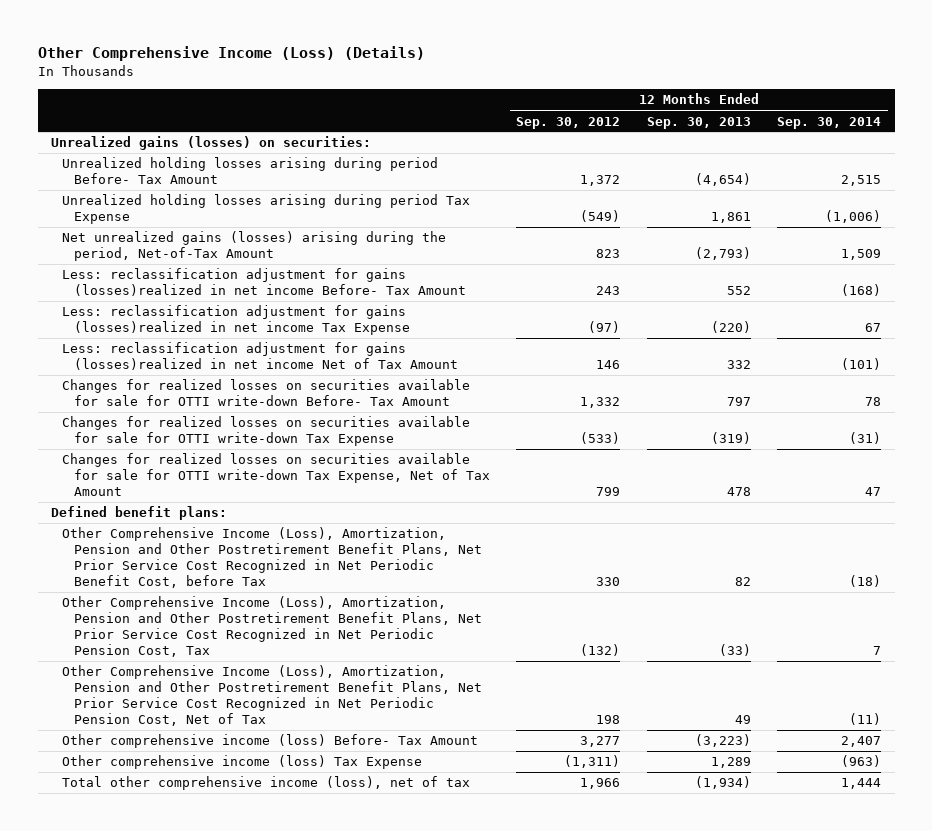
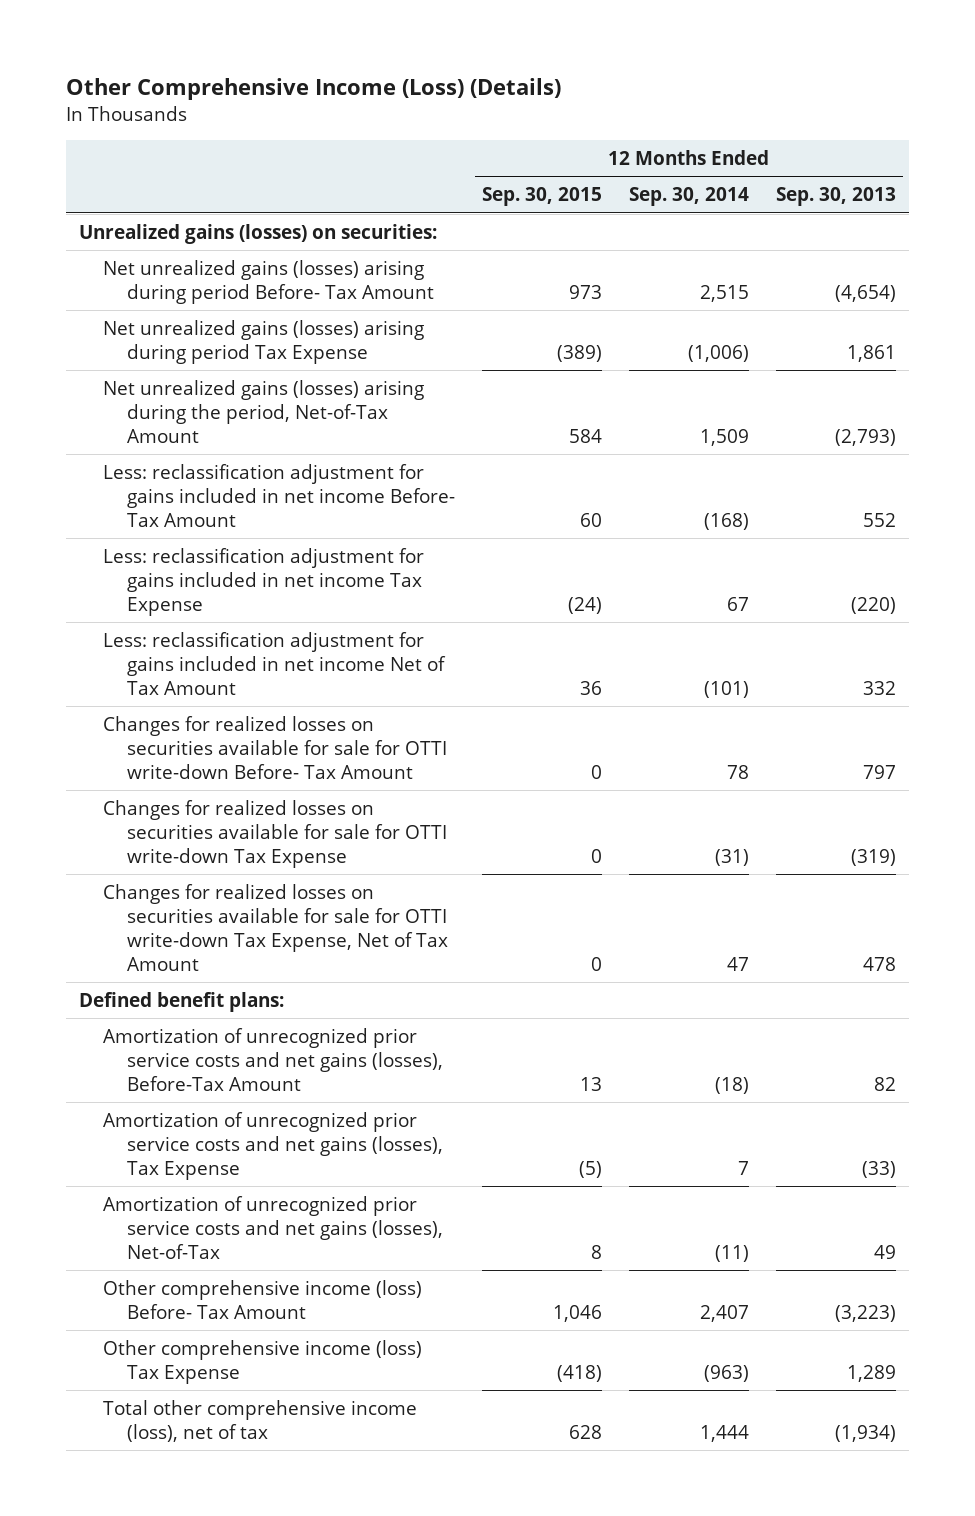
[516,116,621,129] Sep. 30, 2012 -> none
none -> [481,187,602,207] Sep. 30, 2015
[62,157,439,185] Unrealized holding losses arising during period Before- Tax Amount -> [103,259,434,304] Net unrealized gains (losses) arising during period Before- Tax Amount
[62,194,471,225] Unrealized holding losses arising during period Tax Expense -> [103,319,425,364] Net unrealized gains (losses) arising during period Tax Expense
[62,268,466,297] Less: reclassification adjustment for gains (losses)realized in net income Before- Tax Amount -> [103,463,455,527] Less: reclassification adjustment for gains included in net income Before- Tax Amount
[62,305,410,336] Less: reclassification adjustment for gains (losses)realized in net income Tax Expense -> [103,547,425,616] Less: reclassification adjustment for gains included in net income Tax Expense
[62,342,458,371] Less: reclassification adjustment for gains (losses)realized in net income Net of Tax Amount -> [103,631,446,695] Less: reclassification adjustment for gains included in net income Net of Tax Amount
[62,527,482,589] Other Comprehensive Income (Loss), Amortization, Pension and Other Postretirement Benefit Plans, Net Prior Service Cost Recognized in Net Periodic Benefit Cost, before Tax -> [103,1027,443,1091] Amortization of unrecognized prior service costs and net gains (losses), Before-Tax Amount
[62,596,482,658] Other Comprehensive Income (Loss), Amortization, Pension and Other Postretirement Benefit Plans, Net Prior Service Cost Recognized in Net Periodic Pension Cost, Tax -> [103,1111,443,1180] Amortization of unrecognized prior service costs and net gains (losses), Tax Expense
[62,665,482,727] Other Comprehensive Income (Loss), Amortization, Pension and Other Postretirement Benefit Plans, Net Prior Service Cost Recognized in Net Periodic Pension Cost, Net of Tax -> [103,1195,443,1259] Amortization of unrecognized prior service costs and net gains (losses), Net-of-Tax

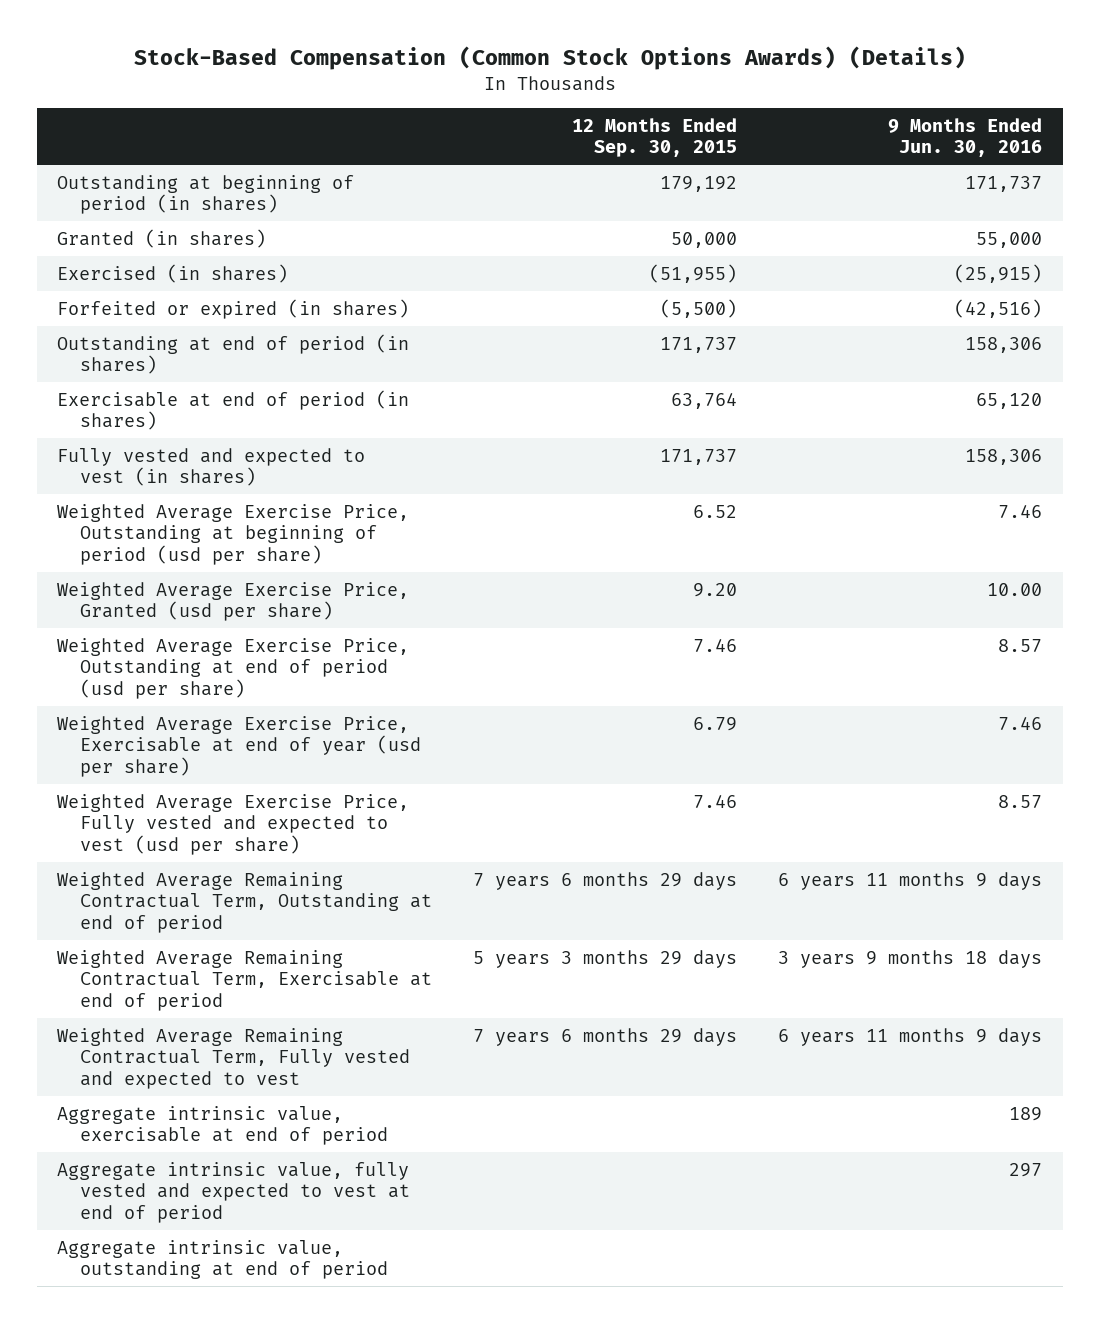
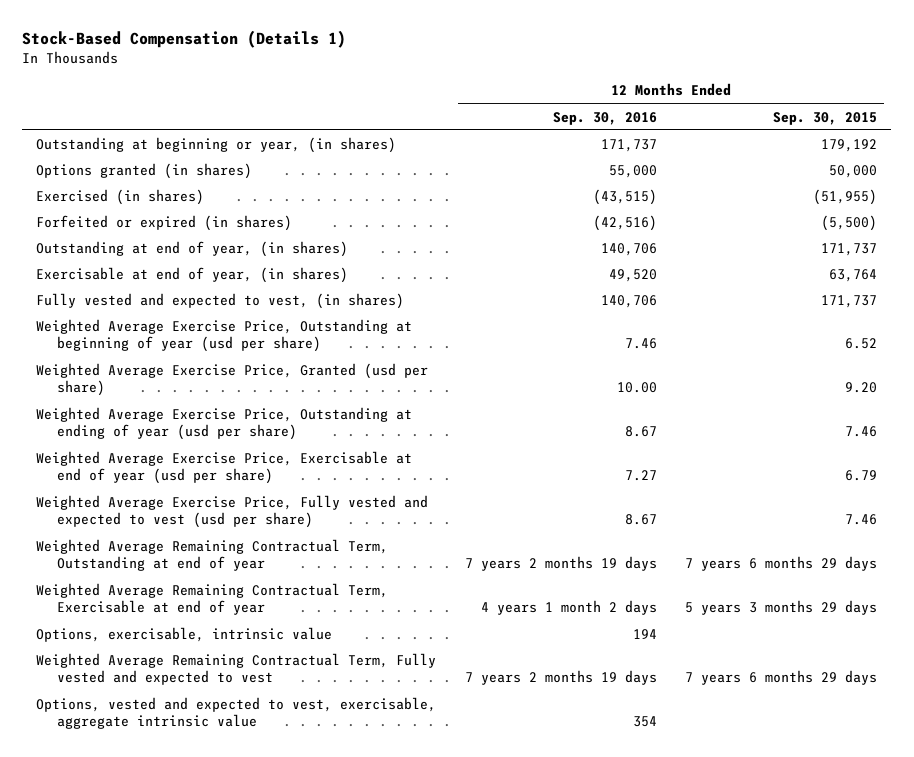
[133,46,966,71] Stock-Based Compensation (Common Stock Options Awards) (Details) -> [22,30,347,49] Stock-Based Compensation (Details 1)
[887,117,1042,158] 9 Months Ended Jun. 30, 2016 -> none
none -> [552,111,657,125] Sep. 30, 2016
[57,174,355,215] Outstanding at beginning of period (in shares) -> [36,137,397,154] Outstanding at beginning or year, (in shares)
[57,228,267,248] Granted (in shares) -> [36,163,253,180] Options granted (in shares)
[57,333,410,375] Outstanding at end of period (in shares) -> [36,241,349,258] Outstanding at end of year, (in shares)
[57,389,410,431] Exercisable at end of period (in shares) -> [36,267,349,284] Exercisable at end of year, (in shares)
[57,447,366,487] Fully vested and expected to vest (in shares) -> [36,293,405,310] Fully vested and expected to vest, (in shares)
[57,503,410,565] Weighted Average Exercise Price, Outstanding at beginning of period (usd per share) -> [36,319,413,353] Weighted Average Exercise Price, Outstanding at beginning of year (usd per share)
[57,637,410,699] Weighted Average Exercise Price, Outstanding at end of period (usd per share) -> [36,407,413,441] Weighted Average Exercise Price, Outstanding at ending of year (usd per share)
[57,871,432,933] Weighted Average Remaining Contractual Term, Outstanding at end of period -> [36,539,389,572] Weighted Average Remaining Contractual Term, Outstanding at end of year
[57,949,432,1011] Weighted Average Remaining Contractual Term, Exercisable at end of period -> [36,583,389,616] Weighted Average Remaining Contractual Term, Exercisable at end of year
none -> [36,627,333,643] Options, exercisable, intrinsic value
[57,1105,388,1146] Aggregate intrinsic value, exercisable at end of period -> none
[57,1239,388,1280] Aggregate intrinsic value, outstanding at end of period -> none
[57,1161,410,1223] Aggregate intrinsic value, fully vested and expected to vest at end of period -> [36,697,437,730] Options, vested and expected to vest, exercisable, aggregate intrinsic value

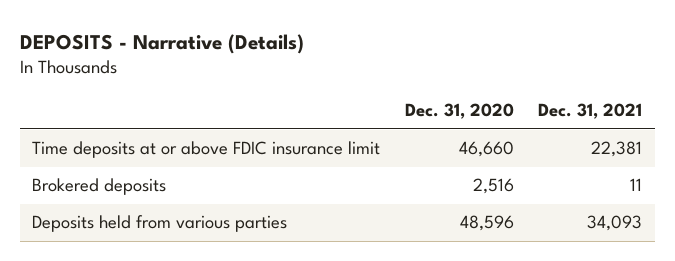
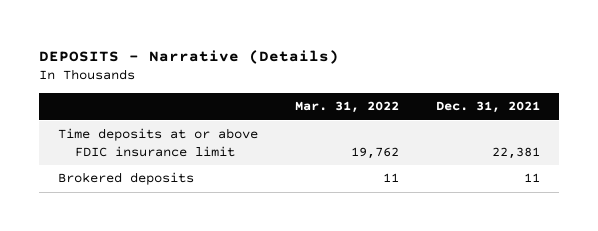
[404,103,514,120] Dec. 31, 2020 -> none
none -> [295,101,400,114] Mar. 31, 2022
[32,215,288,233] Deposits held from various parties -> none

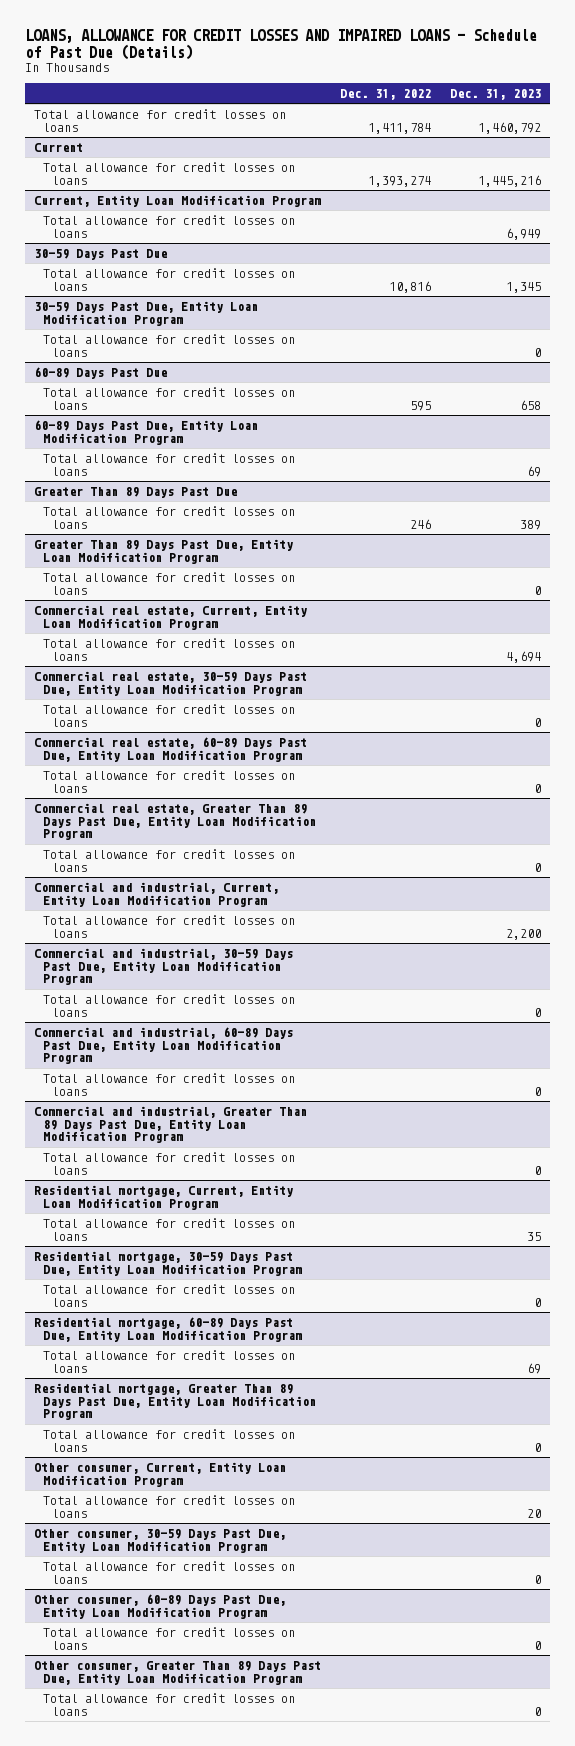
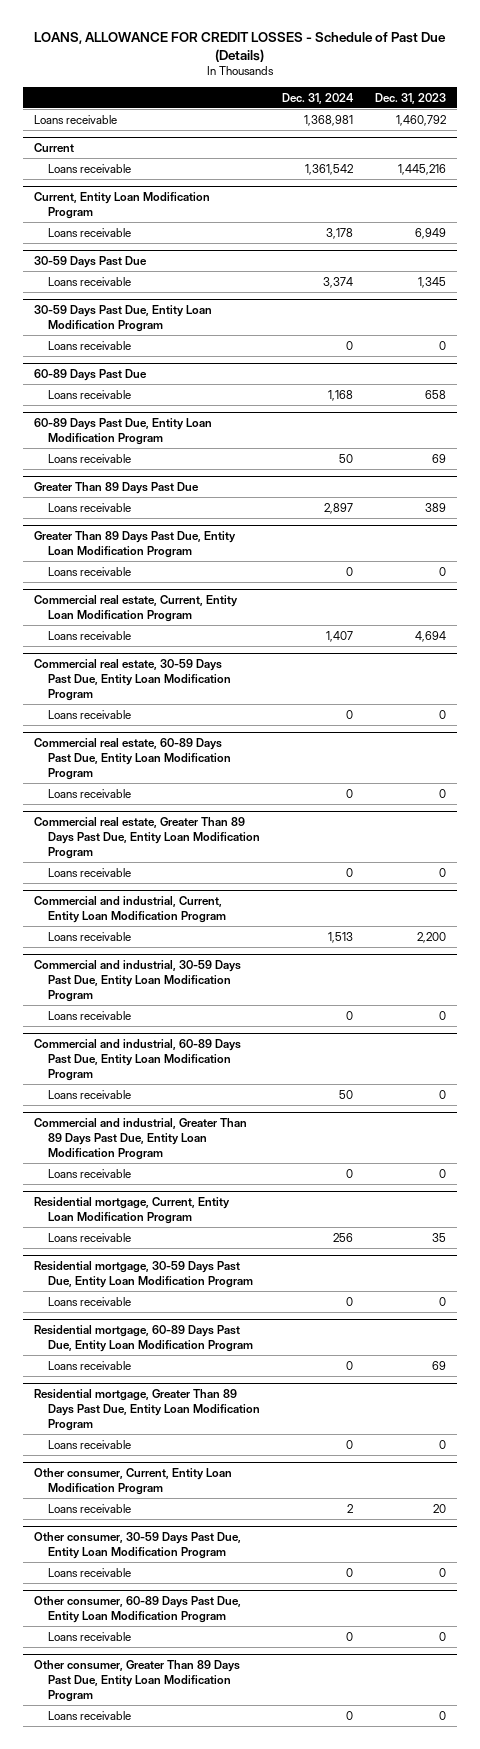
[24,29,537,60] LOANS, ALLOWANCE FOR CREDIT LOSSES AND IMPAIRED LOANS - Schedule of Past Due (Details) -> [34,31,447,62] LOANS, ALLOWANCE FOR CREDIT LOSSES - Schedule of Past Due (Details)
[340,89,432,101] Dec. 31, 2022 -> none
none -> [281,92,354,104] Dec. 31, 2024
[34,109,287,132] Total allowance for credit losses on loans -> [34,114,118,124] Loans receivable
[42,162,295,185] Total allowance for credit losses on loans -> [47,163,131,173] Loans receivable
[42,215,295,238] Total allowance for credit losses on loans -> [47,227,131,237] Loans receivable
[42,268,295,291] Total allowance for credit losses on loans -> [47,276,131,286] Loans receivable
[42,334,295,357] Total allowance for credit losses on loans -> [47,340,131,350] Loans receivable
[42,387,295,410] Total allowance for credit losses on loans -> [47,389,131,399] Loans receivable
[42,453,295,476] Total allowance for credit losses on loans -> [47,453,131,463] Loans receivable
[42,506,295,529] Total allowance for credit losses on loans -> [47,502,131,512] Loans receivable
[42,572,295,595] Total allowance for credit losses on loans -> [47,566,131,576] Loans receivable
[42,638,295,661] Total allowance for credit losses on loans -> [47,630,131,640] Loans receivable
[42,704,295,727] Total allowance for credit losses on loans -> [47,709,131,719] Loans receivable
[42,770,295,793] Total allowance for credit losses on loans -> [47,788,131,798] Loans receivable
[42,849,295,872] Total allowance for credit losses on loans -> [47,867,131,877] Loans receivable
[42,915,295,938] Total allowance for credit losses on loans -> [47,931,131,941] Loans receivable
[42,994,295,1017] Total allowance for credit losses on loans -> [47,1010,131,1020] Loans receivable
[42,1073,295,1096] Total allowance for credit losses on loans -> [47,1089,131,1099] Loans receivable
[42,1152,295,1175] Total allowance for credit losses on loans -> [47,1168,131,1178] Loans receivable
[42,1218,295,1241] Total allowance for credit losses on loans -> [47,1232,131,1242] Loans receivable
[42,1284,295,1307] Total allowance for credit losses on loans -> [47,1296,131,1306] Loans receivable
[42,1350,295,1373] Total allowance for credit losses on loans -> [47,1360,131,1370] Loans receivable
[42,1429,295,1452] Total allowance for credit losses on loans -> [47,1439,131,1449] Loans receivable
[42,1495,295,1518] Total allowance for credit losses on loans -> [47,1503,131,1513] Loans receivable
[42,1561,295,1584] Total allowance for credit losses on loans -> [47,1567,131,1577] Loans receivable
[42,1627,295,1650] Total allowance for credit losses on loans -> [47,1631,131,1641] Loans receivable
[42,1693,295,1716] Total allowance for credit losses on loans -> [47,1710,131,1720] Loans receivable

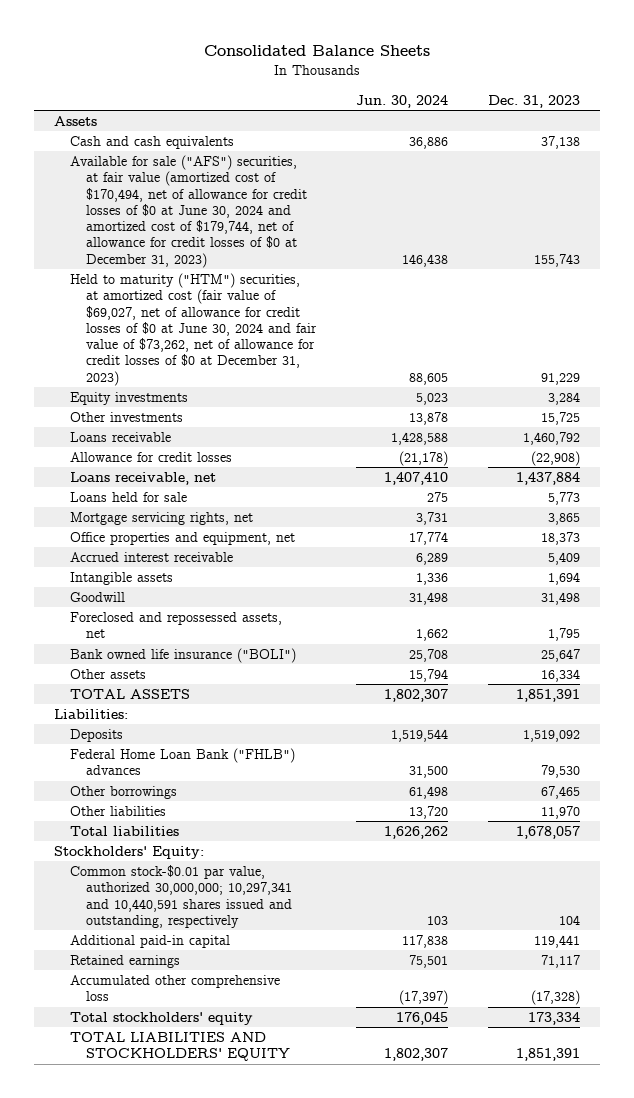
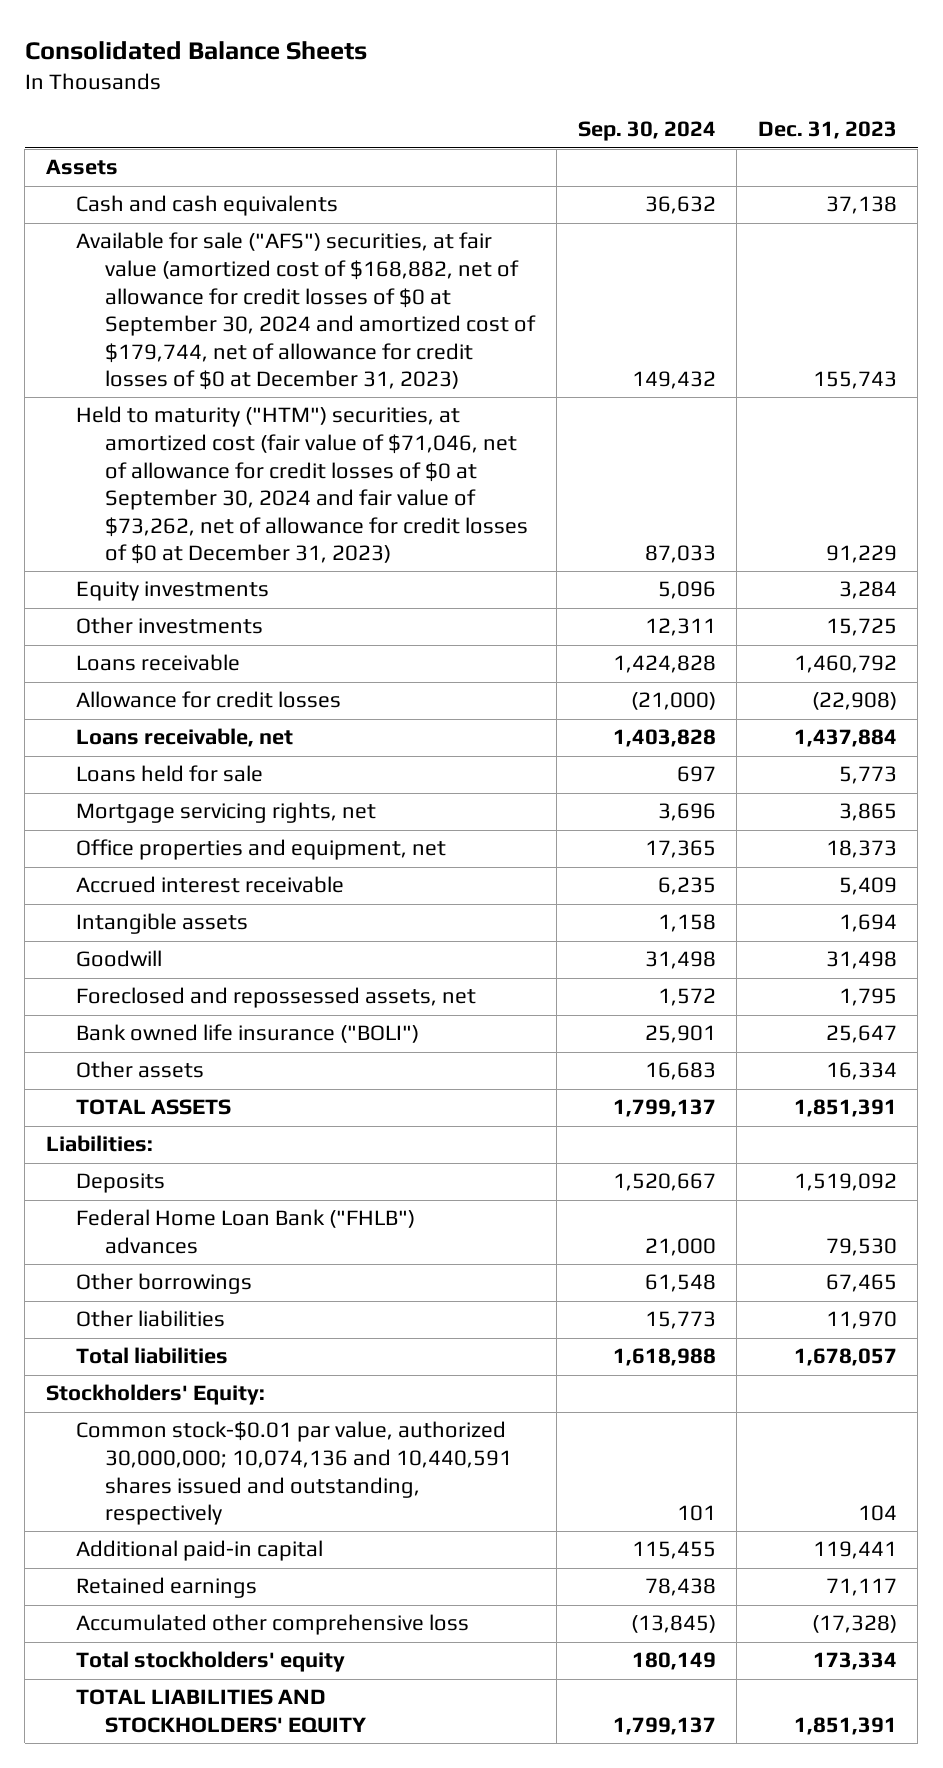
[356,94,449,108] Jun. 30, 2024 -> none
none -> [577,121,716,142] Sep. 30, 2024
[70,155,308,268] Available for sale ("AFS") securities, at fair value (amortized cost of $170,494, net of allowance for credit losses of $0 at June 30, 2024 and amortized cost of $179,744, net of allowance for credit losses of $0 at December 31, 2023) -> [75,232,537,391] Available for sale ("AFS") securities, at fair value (amortized cost of $168,882, net of allowance for credit losses of $0 at September 30, 2024 and amortized cost of $179,744, net of allowance for credit losses of $0 at December 31, 2023)
[70,273,318,386] Held to maturity ("HTM") securities, at amortized cost (fair value of $69,027, net of allowance for credit losses of $0 at June 30, 2024 and fair value of $73,262, net of allowance for credit losses of $0 at December 31, 2023) -> [75,406,529,565] Held to maturity ("HTM") securities, at amortized cost (fair value of $71,046, net of allowance for credit losses of $0 at September 30, 2024 and fair value of $73,262, net of allowance for credit losses of $0 at December 31, 2023)
[70,865,293,928] Common stock-$0.01 par value, authorized 30,000,000; 10,297,341 and 10,440,591 shares issued and outstanding, respectively -> [75,1421,513,1526] Common stock-$0.01 par value, authorized 30,000,000; 10,074,136 and 10,440,591 shares issued and outstanding, respectively

